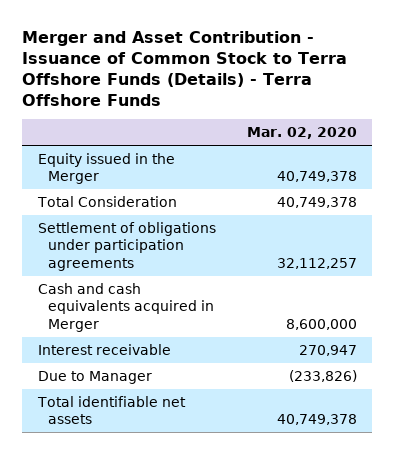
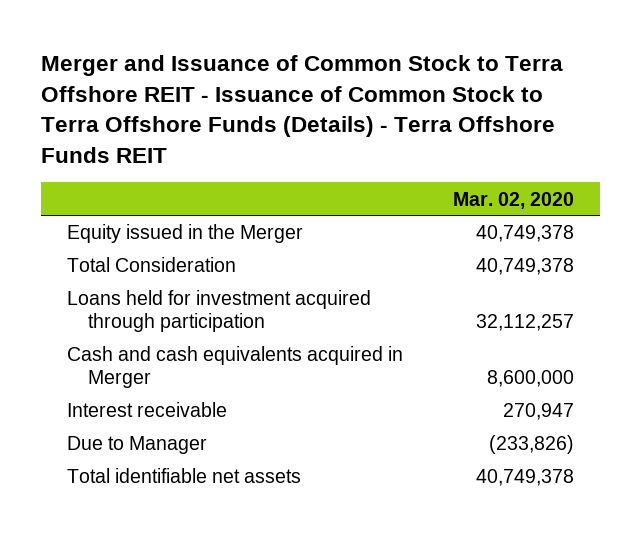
[22,31,348,106] Merger and Asset Contribution - Issuance of Common Stock to Terra Offshore Funds (Details) - Terra Offshore Funds -> [41,55,564,163] Merger and Issuance of Common Stock to Terra Offshore REIT - Issuance of Common Stock to Terra Offshore Funds (Details) - Terra Offshore Funds REIT
[37,221,216,271] Settlement of obligations under participation agreements -> [66,290,371,333] Loans held for investment acquired through participation

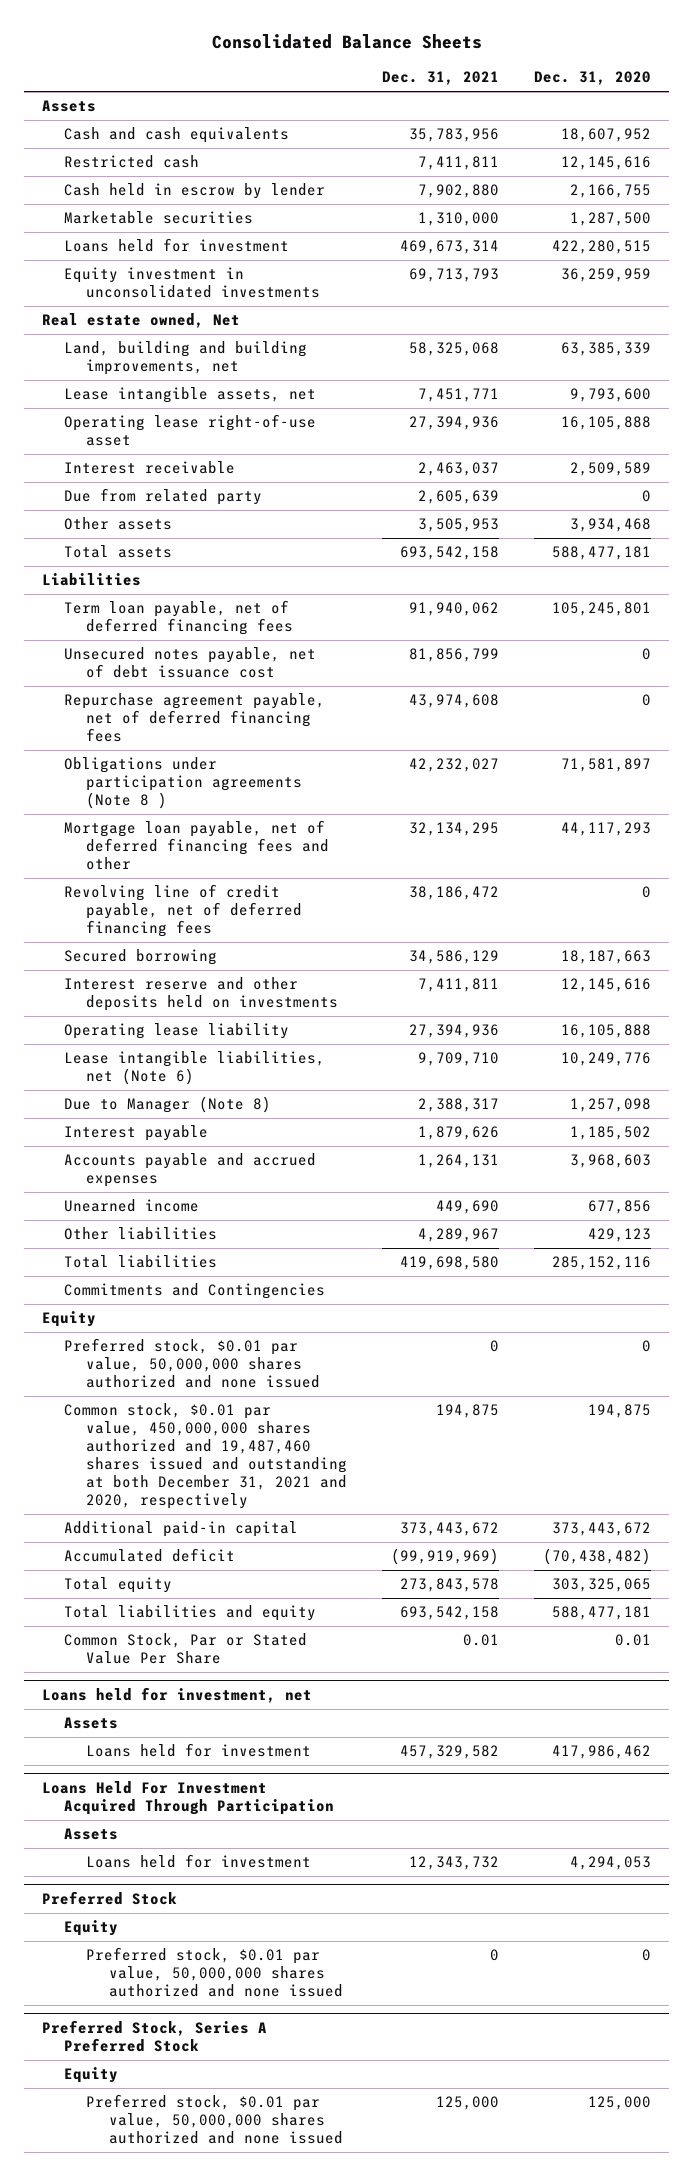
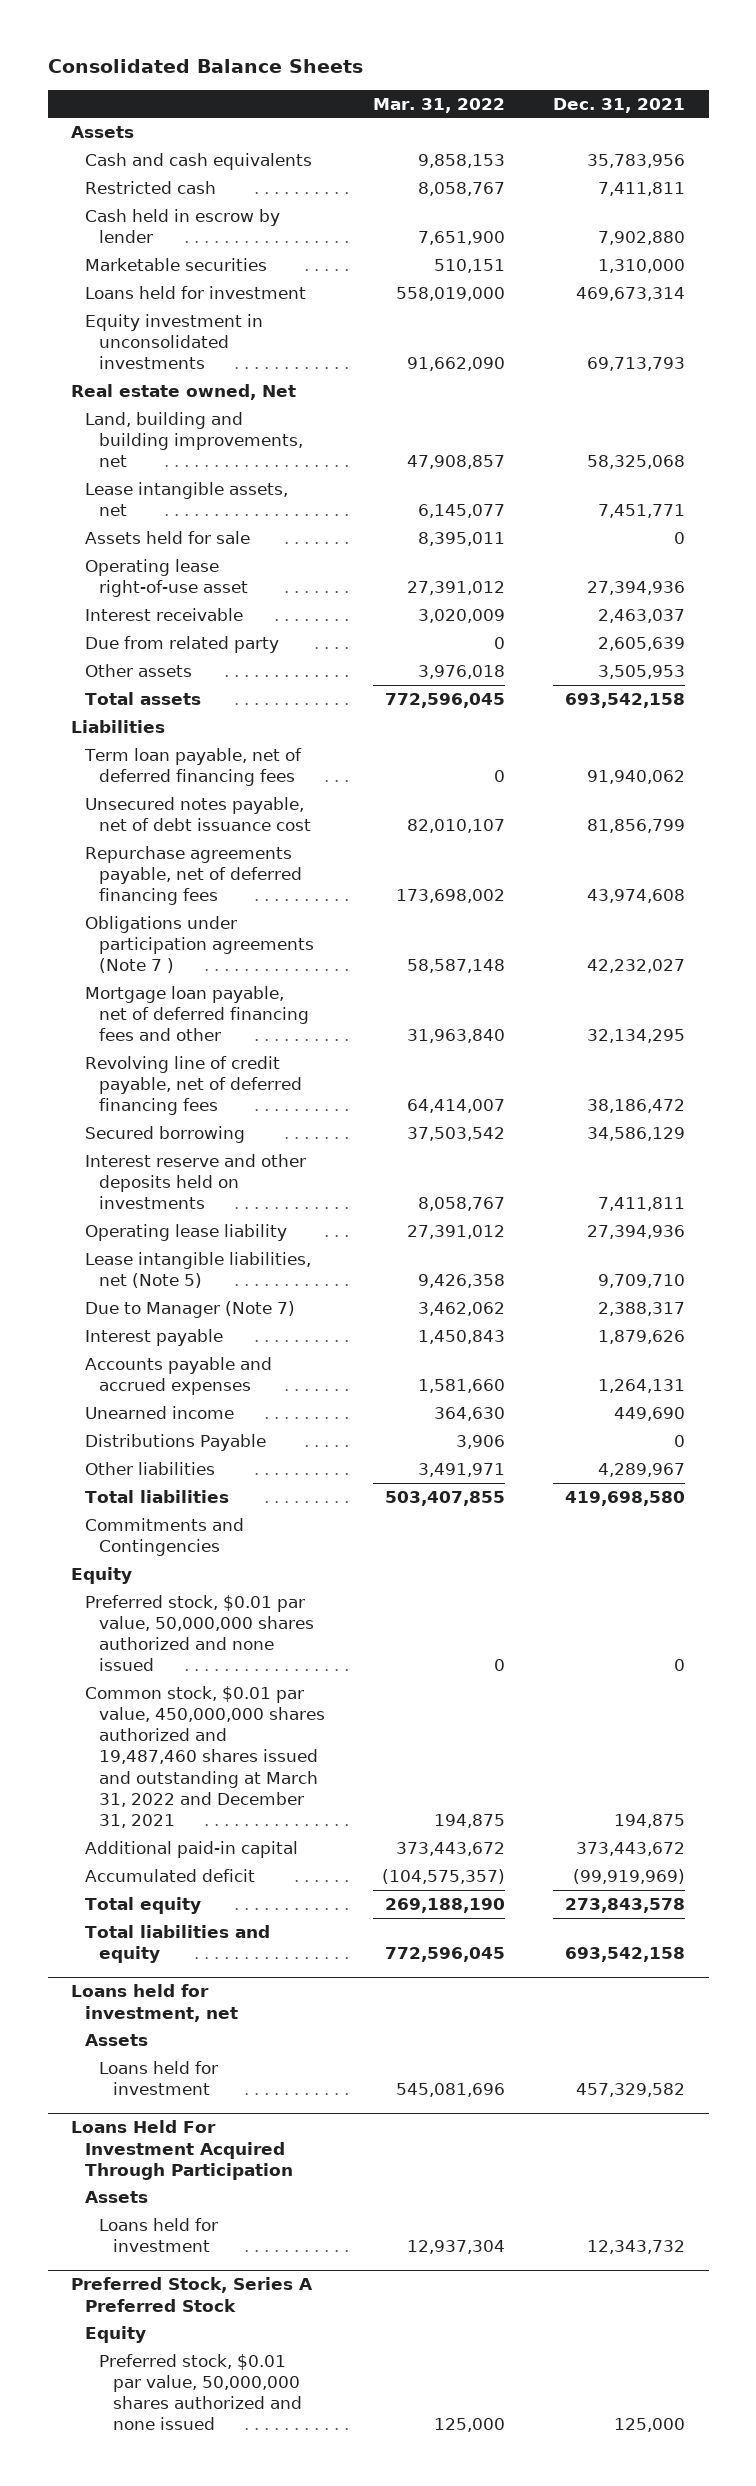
[534,71,652,86] Dec. 31, 2020 -> none
none -> [372,97,505,113] Mar. 31, 2022
none -> [85,530,251,544] Assets held for sale
[64,693,326,743] Repurchase agreement payable, net of deferred financing fees -> [85,845,303,906] Repurchase agreements payable, net of deferred financing fees
[64,757,303,810] Obligations under participation agreements (Note 8 ) -> [85,915,315,974] Obligations under participation agreements (Note 7 )
[64,1051,326,1086] Lease intangible liabilities, net (Note 6) -> [85,1251,312,1288] Lease intangible liabilities, net (Note 5)
[64,1096,272,1114] Due to Manager (Note 8) -> [85,1300,296,1318] Due to Manager (Note 7)
none -> [85,1433,267,1451] Distributions Payable
[64,1403,348,1510] Common stock, $0.01 par value, 450,000,000 shares authorized and 19,487,460 shares issued and outstanding at both December 31, 2021 and 2020, respectively -> [85,1685,326,1828] Common stock, $0.01 par value, 450,000,000 shares authorized and 19,487,460 shares issued and outstanding at March 31, 2022 and December 31, 2021
[64,1633,308,1665] Common Stock, Par or Stated Value Per Share -> none
[41,1891,177,1906] Preferred Stock -> none
[64,1920,119,1937] Equity -> none
[86,1947,343,1998] Preferred stock, $0.01 par value, 50,000,000 shares authorized and none issued -> none

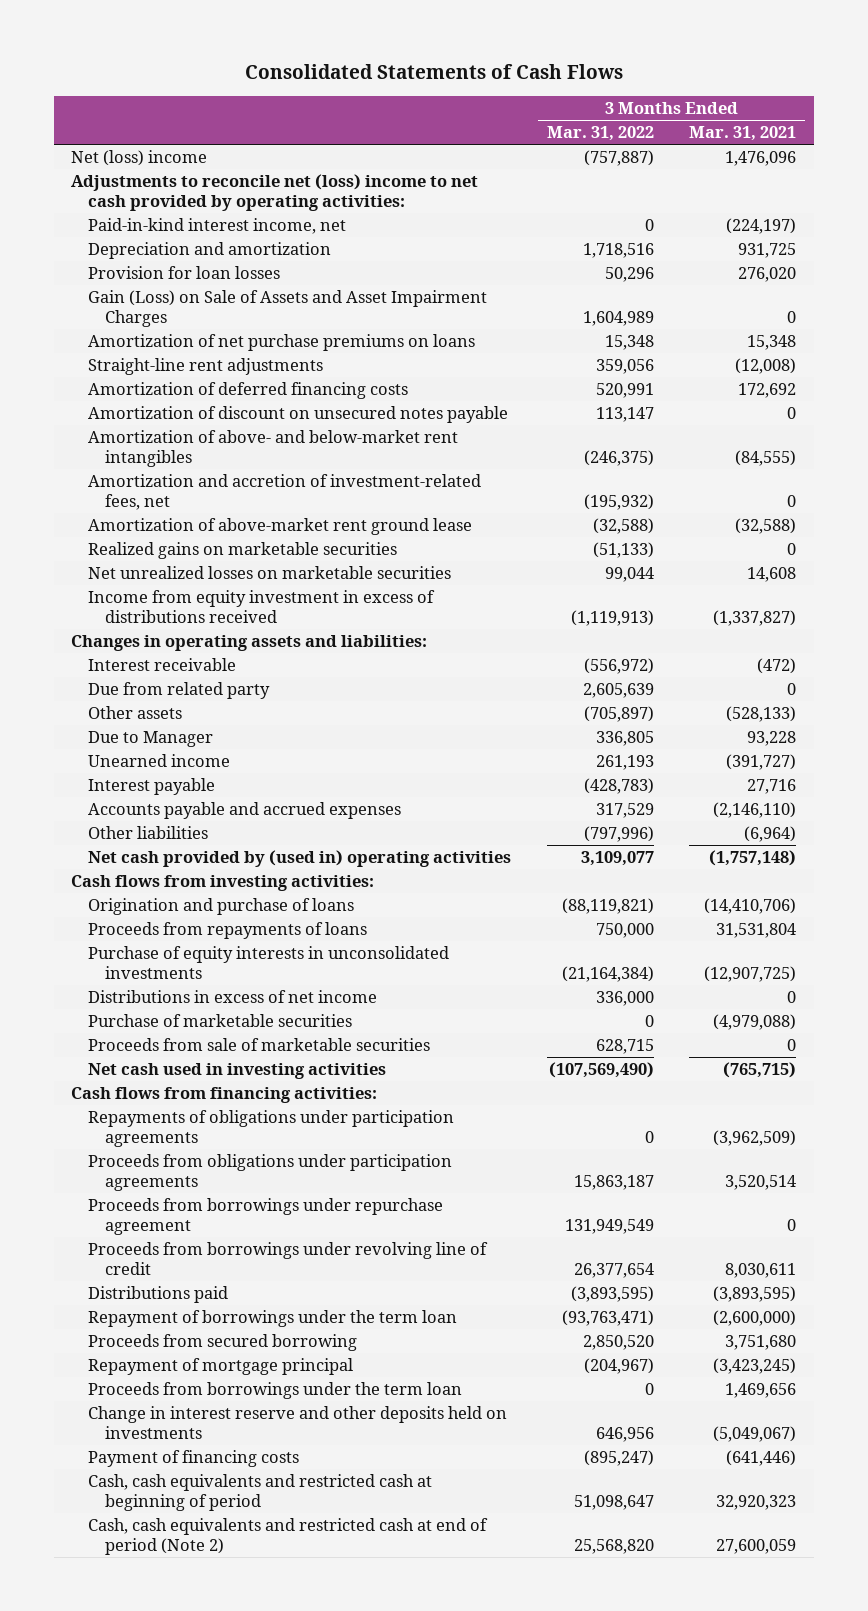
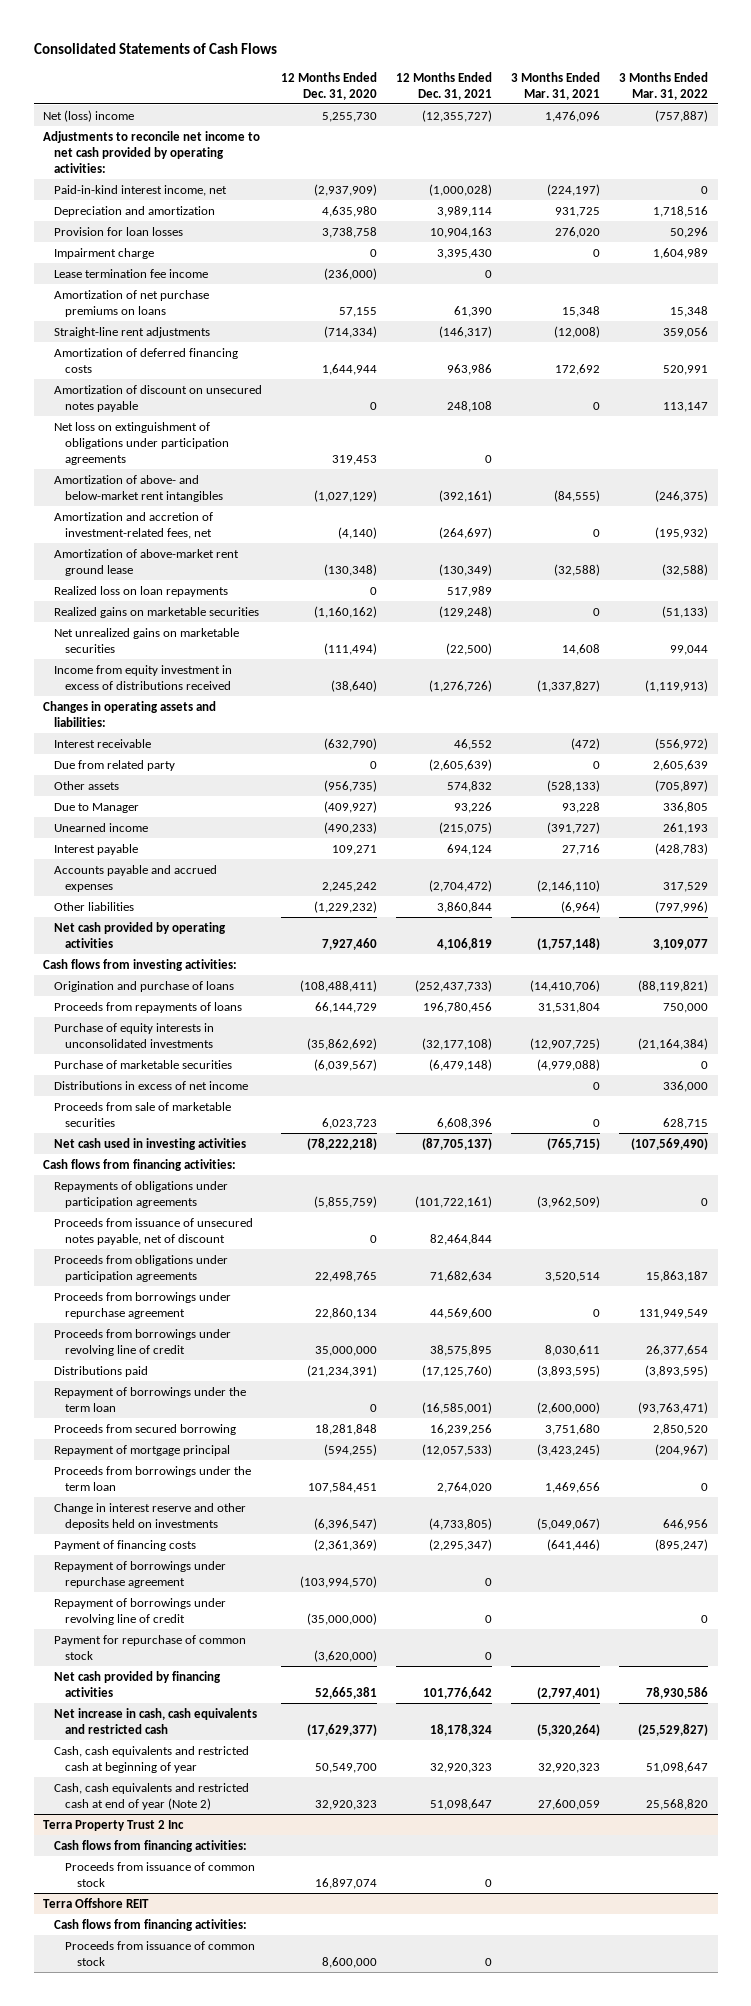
none -> [281,71,378,100] 12 Months Ended Dec. 31, 2020
none -> [396,71,493,100] 12 Months Ended Dec. 31, 2021
[71,174,479,211] Adjustments to reconcile net (loss) income to net cash provided by operating activities: -> [43,130,261,173] Adjustments to reconcile net income to net cash provided by operating activities:
[88,290,488,327] Gain (Loss) on Sale of Assets and Asset Impairment Charges -> [54,247,155,259] Impairment charge
none -> [54,268,209,278] Lease termination fee income
none -> [54,421,230,465] Net loss on extinguishment of obligations under participation agreements
none -> [54,585,229,597] Realized loss on loan repayments
[88,566,452,580] Net unrealized losses on marketable securities -> [54,627,240,653] Net unrealized gains on marketable securities
[88,850,512,868] Net cash provided by (used in) operating activities -> [54,921,227,948] Net cash provided by operating activities
[88,990,378,1004] Distributions in excess of net income -> [54,1080,249,1090] Distributions in excess of net income
none -> [54,1217,254,1245] Proceeds from issuance of unsecured notes payable, net of discount
none -> [54,1560,227,1588] Repayment of borrowings under repurchase agreement
none -> [54,1597,227,1625] Repayment of borrowings under revolving line of credit
none -> [54,1634,247,1660] Payment for repurchase of common stock
none -> [54,1670,222,1697] Net cash provided by financing activities
none -> [54,1707,258,1734] Net increase in cash, cash equivalents and restricted cash
[88,1474,433,1511] Cash, cash equivalents and restricted cash at beginning of period -> [54,1745,250,1773] Cash, cash equivalents and restricted cash at beginning of year
[88,1518,489,1555] Cash, cash equivalents and restricted cash at end of period (Note 2) -> [54,1782,250,1810] Cash, cash equivalents and restricted cash at end of year (Note 2)
none -> [43,1819,185,1831] Terra Property Trust 2 Inc
none -> [54,1839,248,1852] Cash flows from financing activities:
none -> [65,1861,256,1887] Proceeds from issuance of common stock
none -> [43,1897,150,1908] Terra Offshore REIT
none -> [54,1918,248,1931] Cash flows from financing activities:
none -> [65,1940,256,1966] Proceeds from issuance of common stock

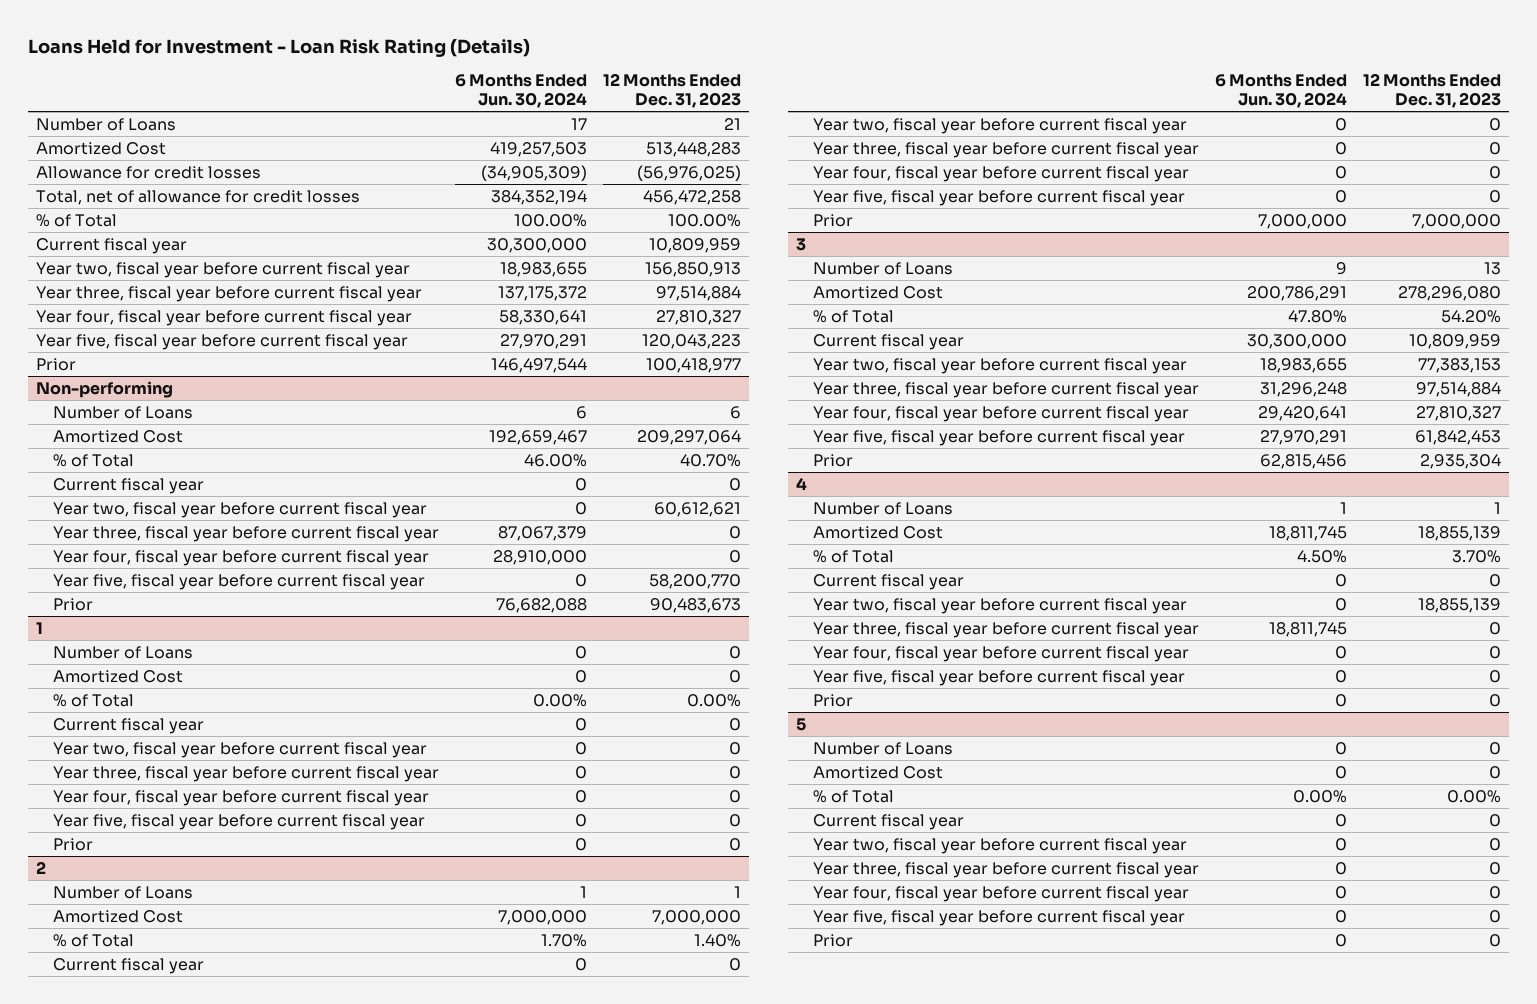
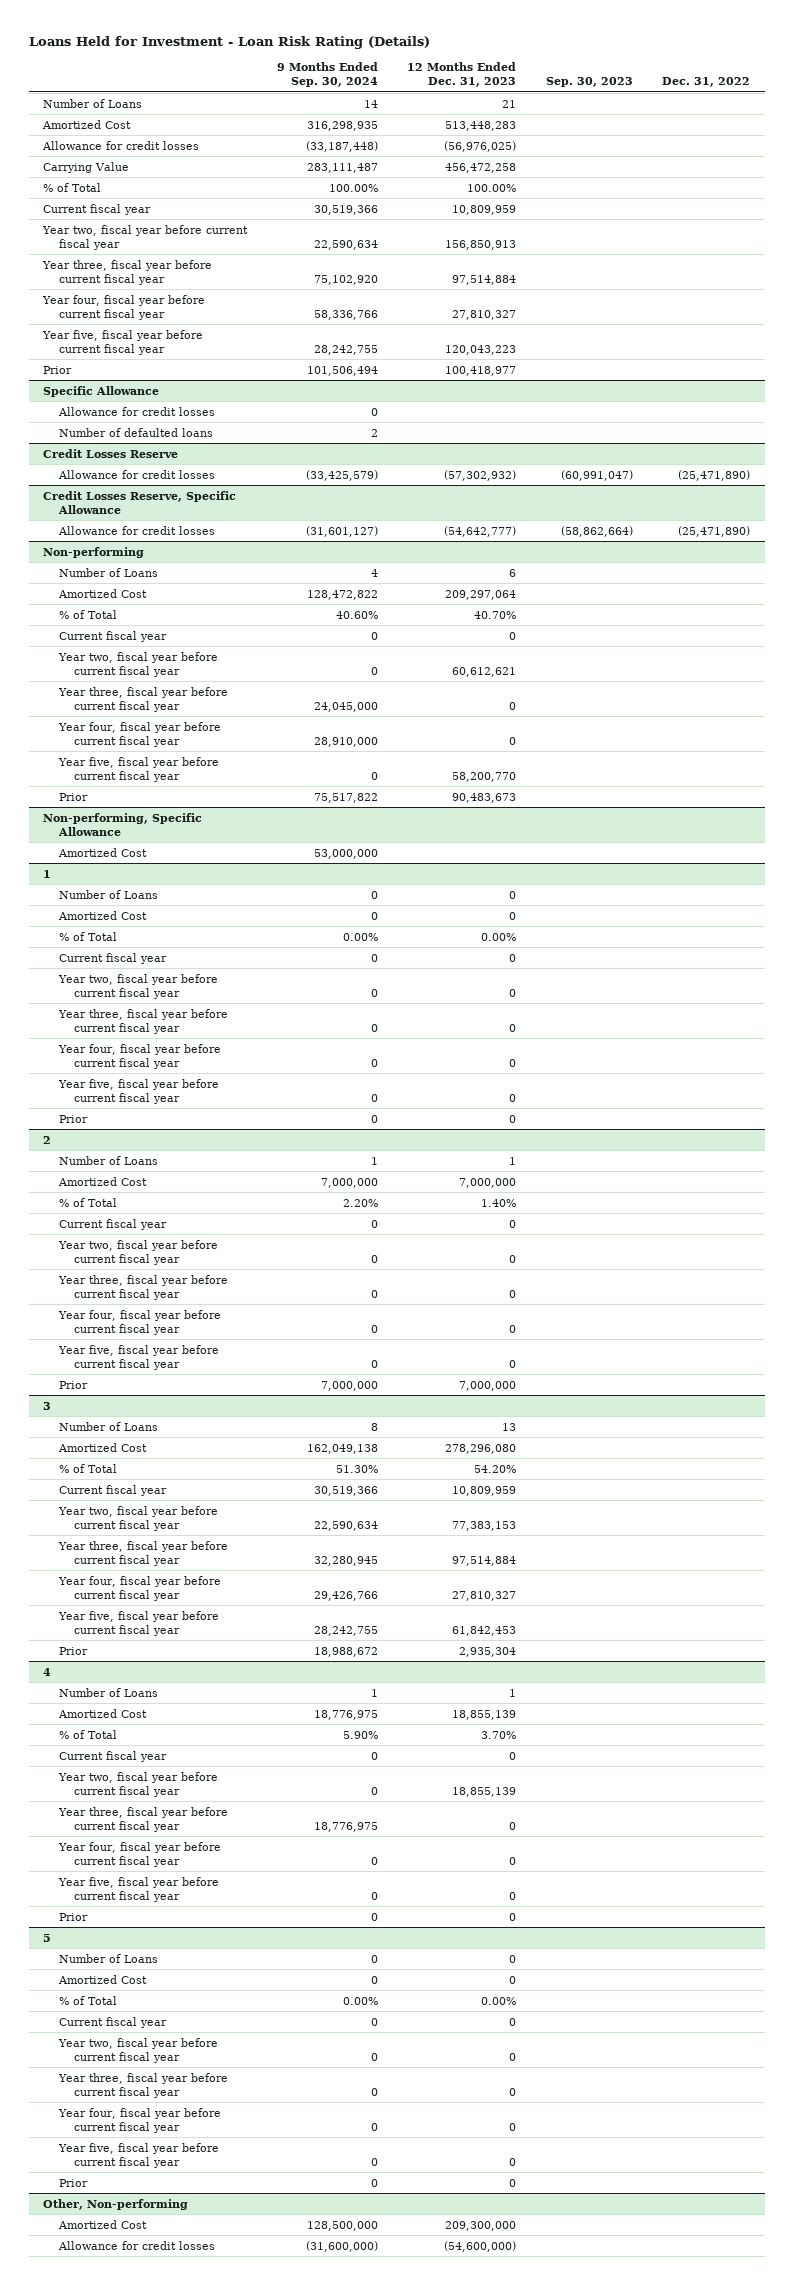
[454,74,587,109] 6 Months Ended Jun. 30, 2024 -> none
none -> [276,62,378,88] 9 Months Ended Sep. 30, 2024
none -> [545,77,633,88] Sep. 30, 2023
none -> [662,77,751,88] Dec. 31, 2022
[36,189,361,205] Total, net of allowance for credit losses -> [43,161,130,173] Carrying Value
none -> [43,385,160,397] Specific Allowance
none -> [57,406,215,416] Allowance for credit losses
none -> [58,427,213,437] Number of defaulted loans
none -> [43,448,179,458] Credit Losses Reserve
none -> [57,469,215,479] Allowance for credit losses
none -> [43,490,237,514] Credit Losses Reserve, Specific Allowance
none -> [57,525,215,535] Allowance for credit losses
none -> [43,812,203,836] Non-performing, Specific Allowance
none -> [57,847,147,857] Amortized Cost
none -> [43,2198,189,2210] Other, Non-performing
none -> [57,2219,147,2229] Amortized Cost
none -> [57,2240,215,2250] Allowance for credit losses

